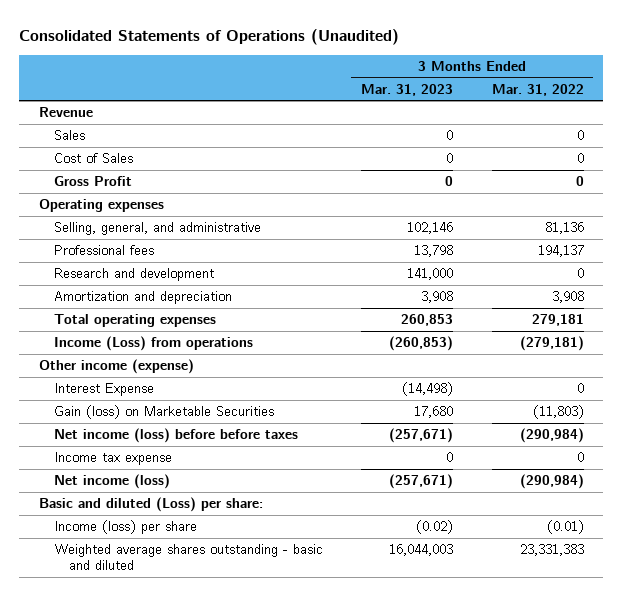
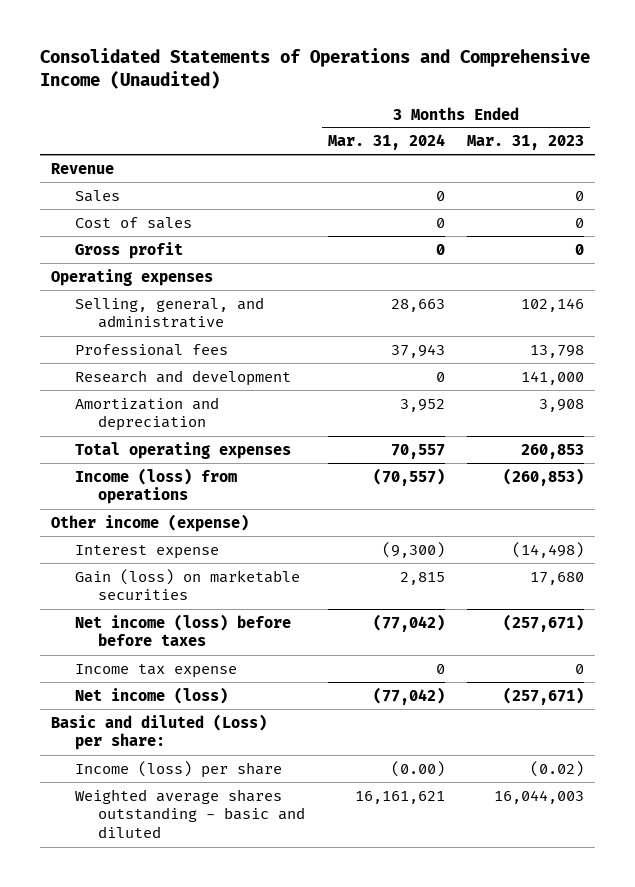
[19,28,400,45] Consolidated Statements of Operations (Unaudited) -> [39,47,590,90] Consolidated Statements of Operations and Comprehensive Income (Unaudited)
[491,83,584,96] Mar. 31, 2022 -> none
none -> [327,134,445,151] Mar. 31, 2024
[53,153,133,164] Cost of Sales -> [74,216,192,229] Cost of sales
[53,176,132,187] Gross Profit -> [74,241,183,259] Gross profit
[53,336,253,352] Income (Loss) from operations -> [74,467,237,505] Income (loss) from operations
[53,383,154,397] Interest Expense -> [74,544,219,559] Interest expense
[53,405,274,420] Gain (loss) on Marketable Securities -> [74,568,300,601] Gain (loss) on marketable securities

